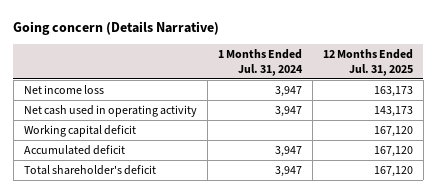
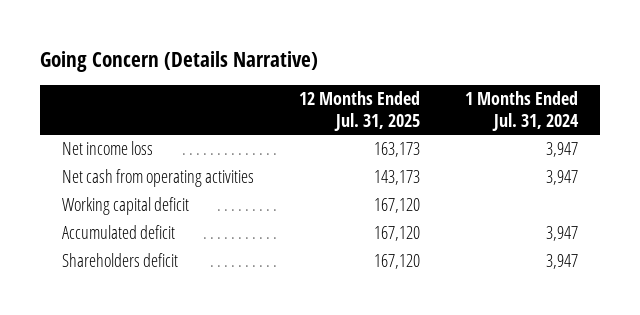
[13,21,220,36] Going concern (Details Narrative) -> [39,51,318,73] Going Concern (Details Narrative)
[23,105,197,118] Net cash used in operating activity -> [62,169,255,188] Net cash from operating activities
[23,165,156,176] Total shareholder's deficit -> [62,253,179,268] Shareholders deficit

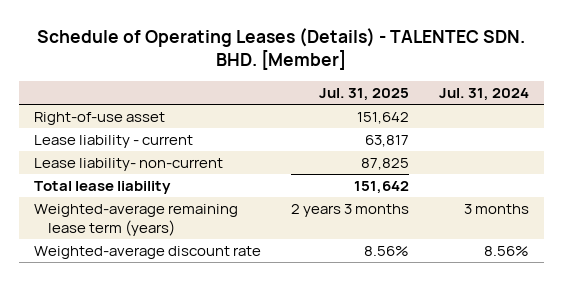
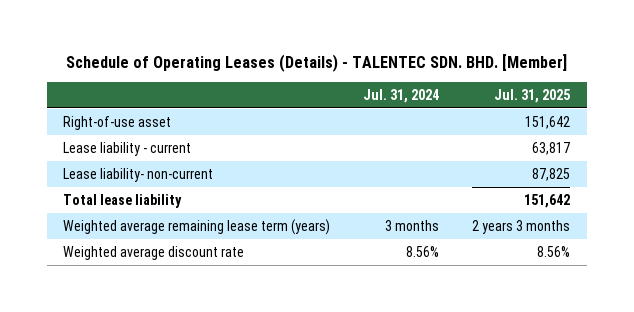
[34,204,239,237] Weighted-average remaining lease term (years) -> [63,218,331,235] Weighted average remaining lease term (years)
[34,246,262,260] Weighted-average discount rate -> [63,245,245,260] Weighted average discount rate

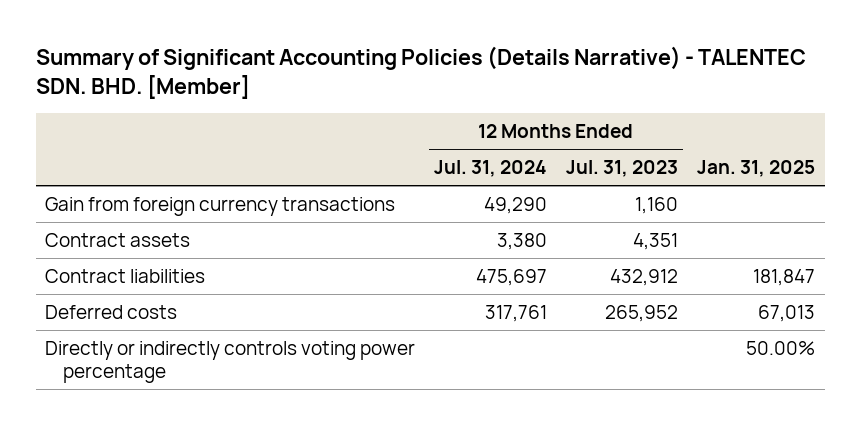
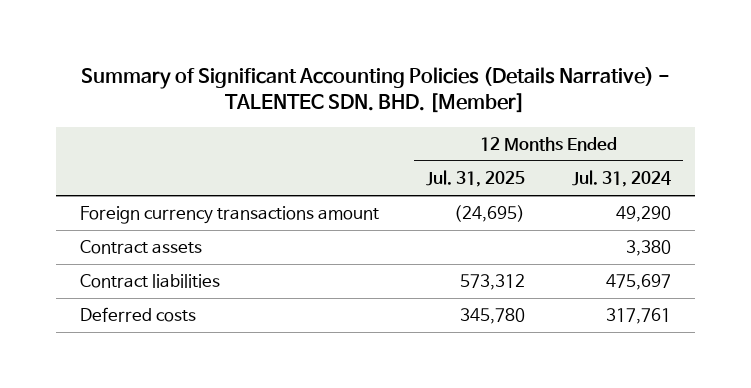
[566,160,679,178] Jul. 31, 2023 -> none
[697,160,816,178] Jan. 31, 2025 -> none
none -> [425,170,525,188] Jul. 31, 2025
[45,196,396,216] Gain from foreign currency transactions -> [79,206,379,225] Foreign currency transactions amount
[45,340,416,384] Directly or indirectly controls voting power percentage -> none

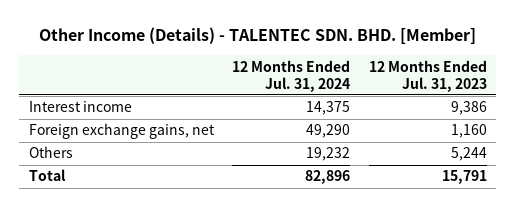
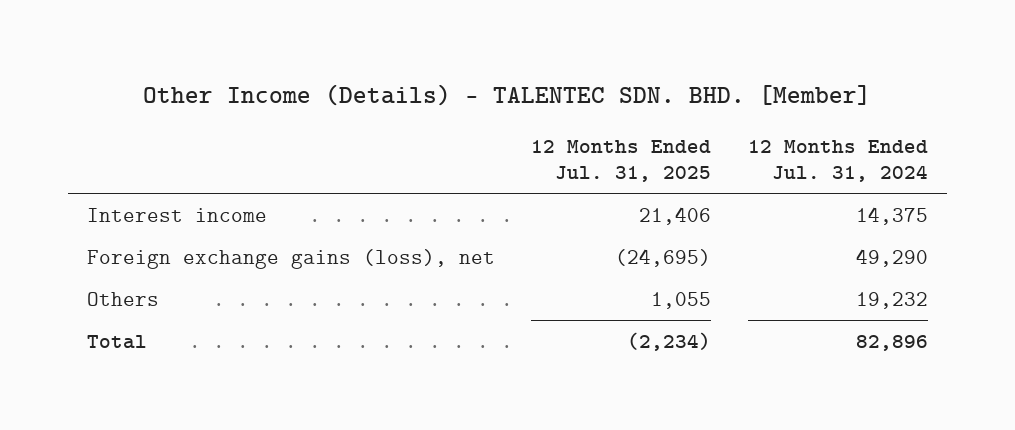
[368,59,487,92] 12 Months Ended Jul. 31, 2023 -> none
none -> [531,139,712,182] 12 Months Ended Jul. 31, 2025
[28,123,215,140] Foreign exchange gains, net -> [86,248,495,269] Foreign exchange gains (loss), net

